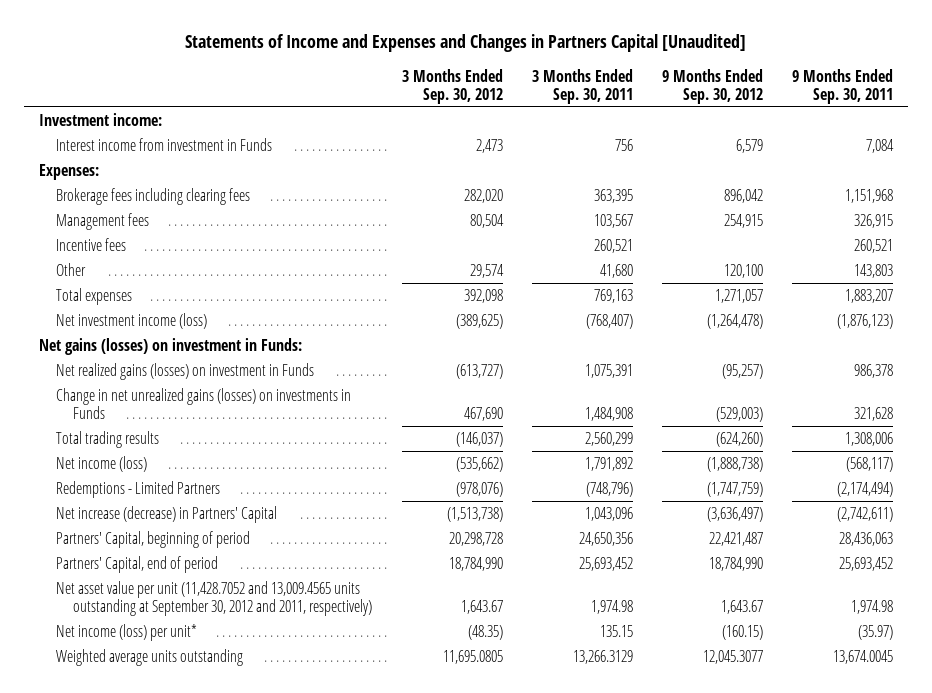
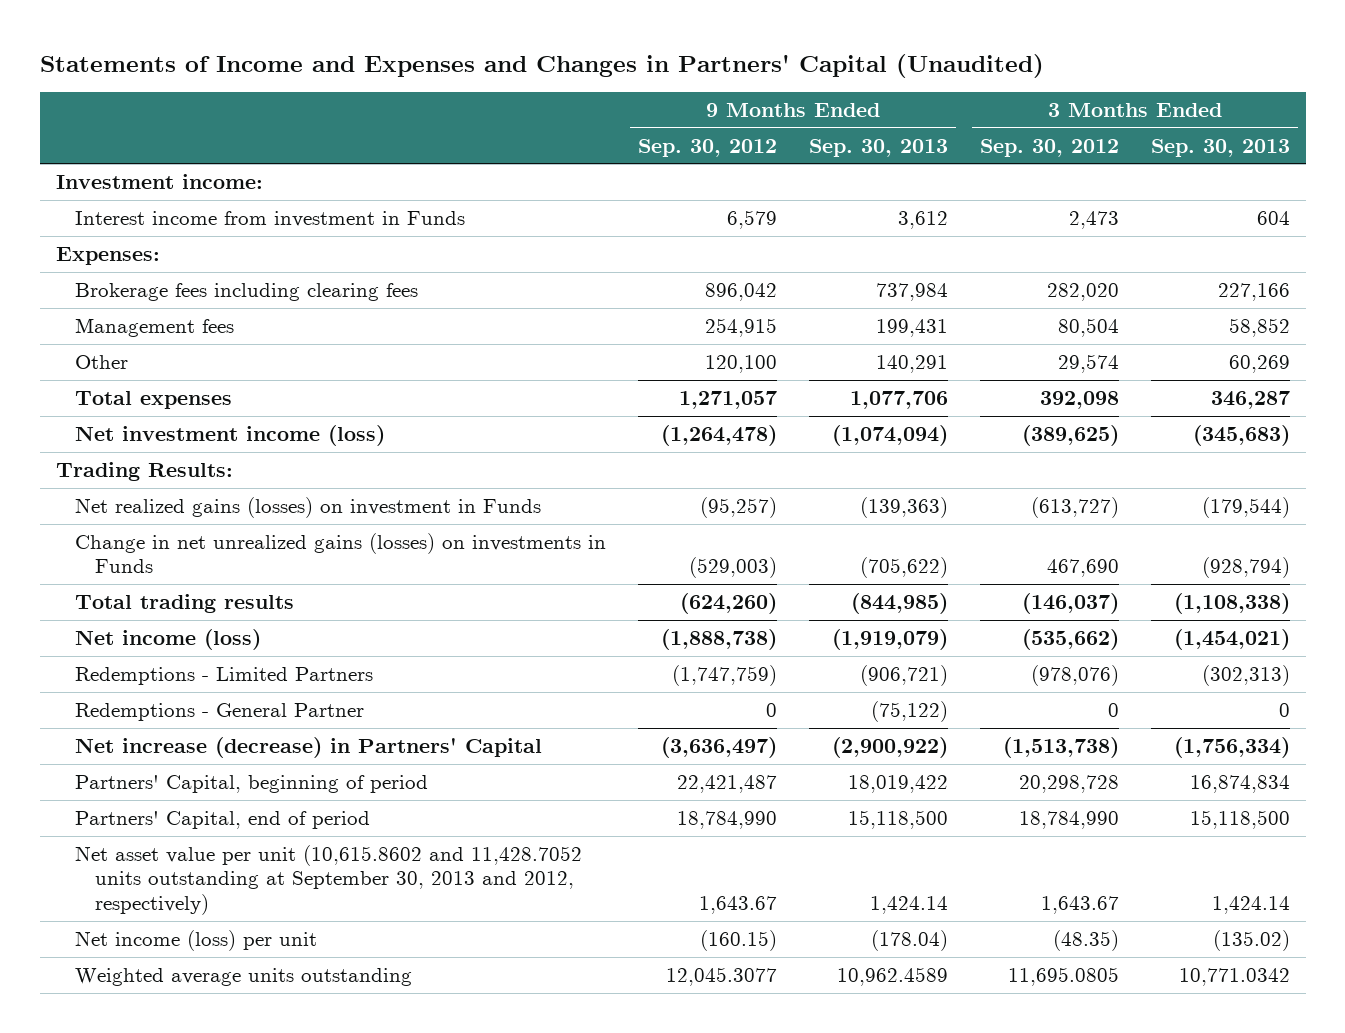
[185,34,747,53] Statements of Income and Expenses and Changes in Partners Capital [Unaudited] -> [39,53,1044,78] Statements of Income and Expenses and Changes in Partners' Capital (Unaudited)
[531,68,633,104] 3 Months Ended Sep. 30, 2011 -> none
[792,68,894,104] 9 Months Ended Sep. 30, 2011 -> none
none -> [809,138,949,157] Sep. 30, 2013
none -> [1150,138,1290,157] Sep. 30, 2013
[56,238,127,252] Incentive fees -> none
[38,338,302,356] Net gains (losses) on investment in Funds: -> none
none -> [55,461,233,481] Trading Results:
none -> [75,702,365,721] Redemptions - General Partner
[56,581,373,616] Net asset value per unit (11,428.7052 and 13,009.4565 units outstanding at September 30, 2012 and 2011, respectively) -> [75,844,583,915] Net asset value per unit (10,615.8602 and 11,428.7052 units outstanding at September 30, 2013 and 2012, respectively)
[56,624,198,642] Net income (loss) per unit* -> [75,929,318,951] Net income (loss) per unit

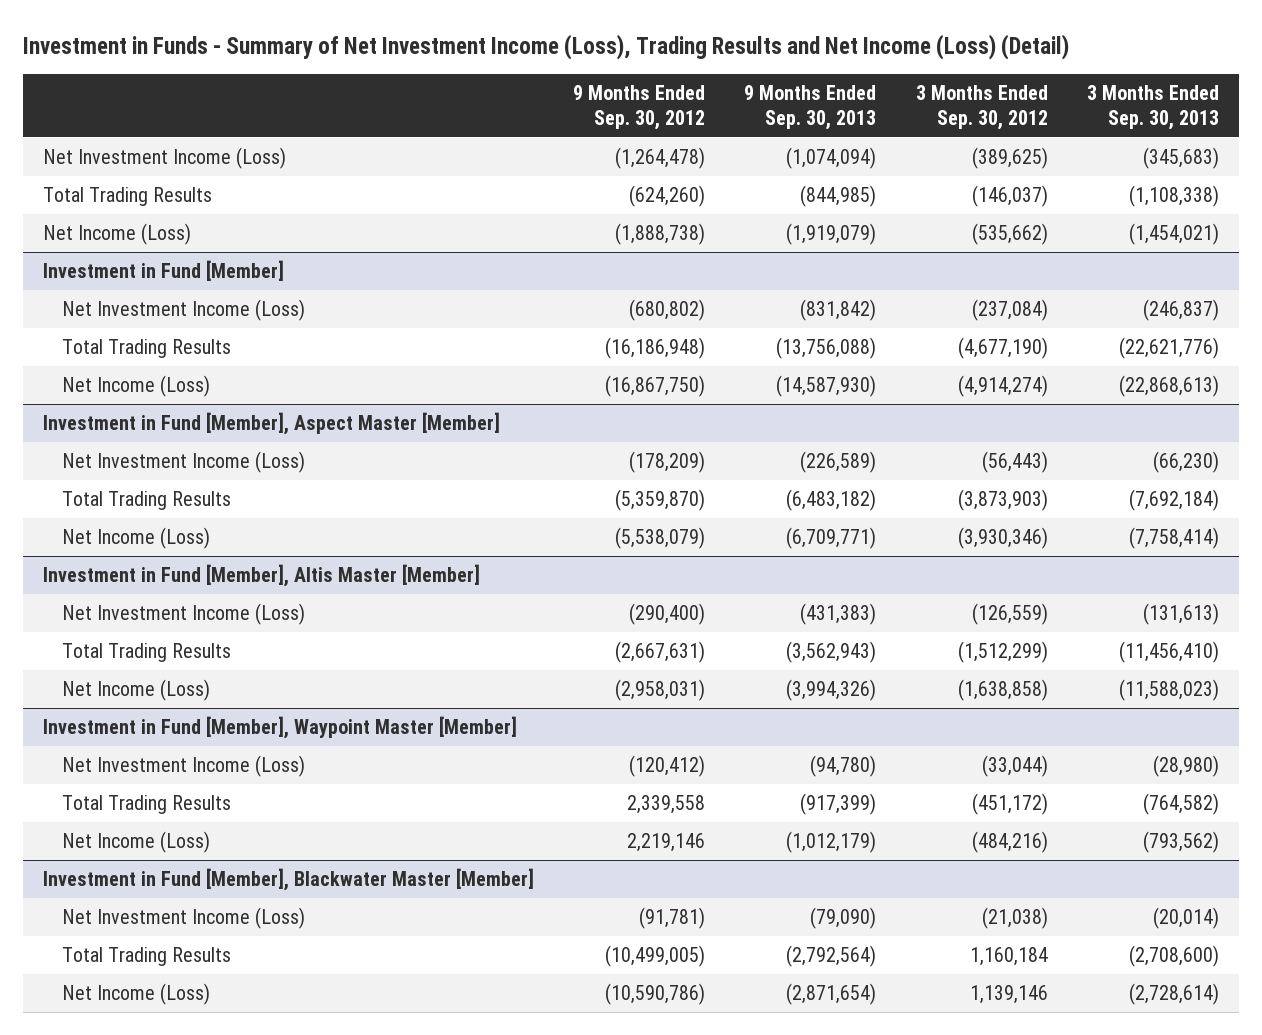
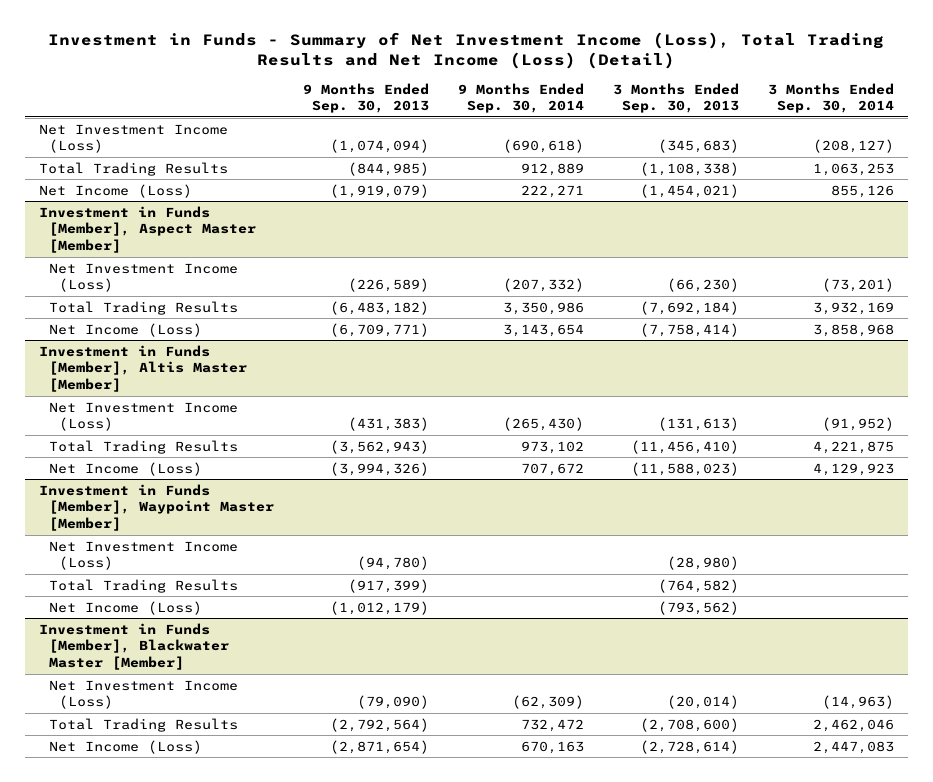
[22,33,1069,60] Investment in Funds - Summary of Net Investment Income (Loss), Trading Results and Net Income (Loss) (Detail) -> [48,31,885,70] Investment in Funds - Summary of Net Investment Income (Loss), Total Trading Results and Net Income (Loss) (Detail)
[572,84,705,130] 9 Months Ended Sep. 30, 2012 -> none
[915,84,1048,130] 3 Months Ended Sep. 30, 2012 -> none
none -> [457,82,584,114] 9 Months Ended Sep. 30, 2014
none -> [767,82,894,114] 3 Months Ended Sep. 30, 2014
[42,260,284,282] Investment in Fund [Member] -> none
[61,299,305,322] Net Investment Income (Loss) -> none
[61,339,231,359] Total Trading Results -> none
[61,375,210,398] Net Income (Loss) -> none
[42,412,500,436] Investment in Fund [Member], Aspect Master [Member] -> [39,205,257,254] Investment in Funds [Member], Aspect Master [Member]
[42,564,480,588] Investment in Fund [Member], Altis Master [Member] -> [39,344,248,393] Investment in Funds [Member], Altis Master [Member]
[42,716,517,740] Investment in Fund [Member], Waypoint Master [Member] -> [39,483,275,532] Investment in Funds [Member], Waypoint Master [Member]
[42,868,534,892] Investment in Fund [Member], Blackwater Master [Member] -> [39,622,230,671] Investment in Funds [Member], Blackwater Master [Member]

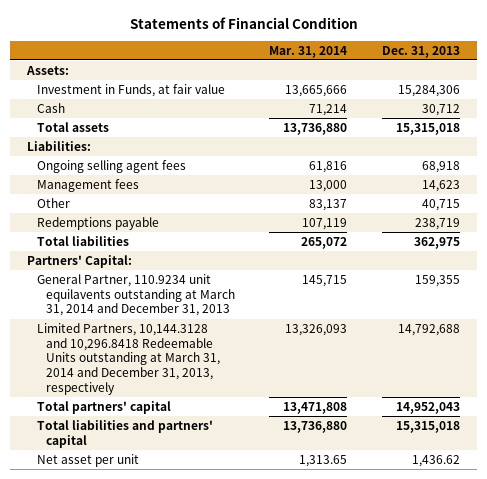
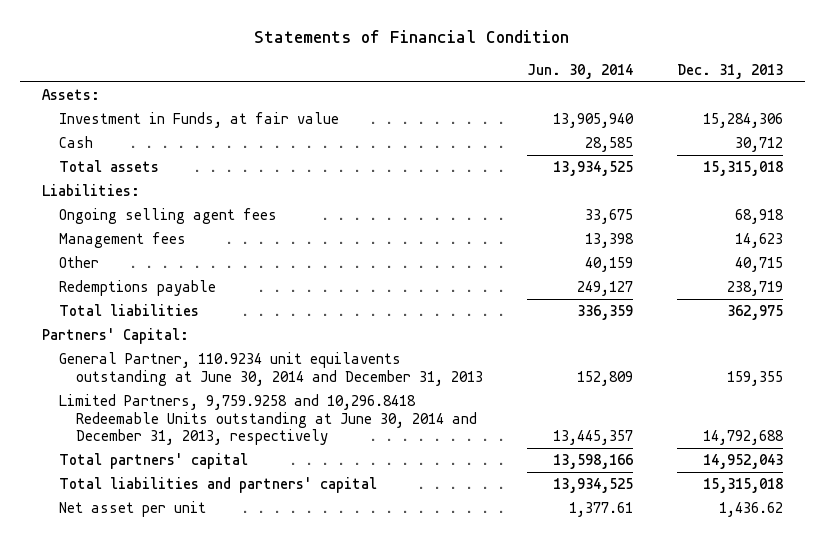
[269,45,348,58] Mar. 31, 2014 -> none
none -> [527,64,634,80] Jun. 30, 2014
[36,274,235,317] General Partner, 110.9234 unit equilavents outstanding at March 31, 2014 and December 31, 2013 -> [58,352,484,386] General Partner, 110.9234 unit equilavents outstanding at June 30, 2014 and December 31, 2013
[36,323,220,395] Limited Partners, 10,144.3128 and 10,296.8418 Redeemable Units outstanding at March 31, 2014 and December 31, 2013, respectively -> [58,394,478,446] Limited Partners, 9,759.9258 and 10,296.8418 Redeemable Units outstanding at June 30, 2014 and December 31, 2013, respectively

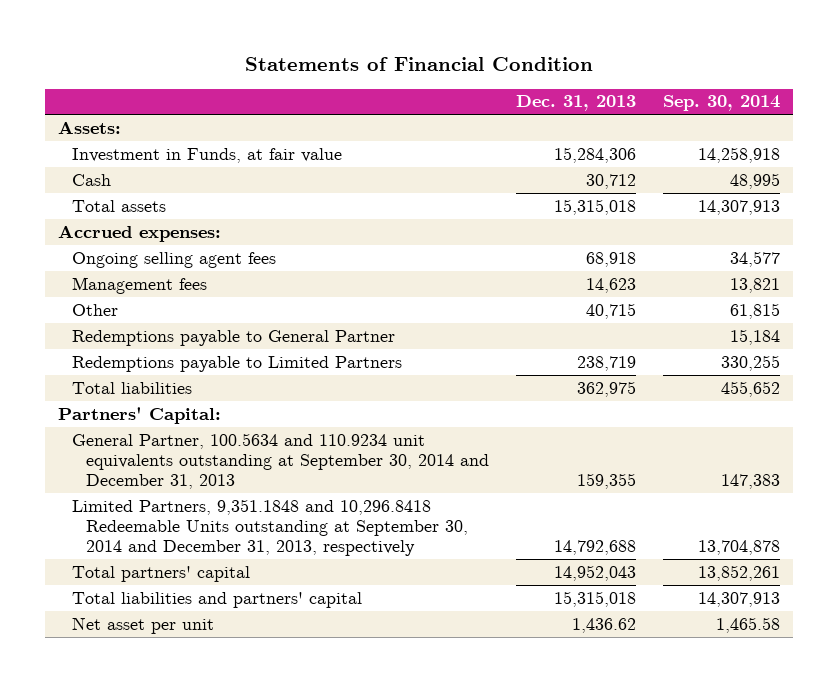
[527,64,634,80] Jun. 30, 2014 -> none
none -> [662,95,780,112] Sep. 30, 2014
[41,184,140,197] Liabilities: -> none
none -> [57,224,221,242] Accrued expenses:
none -> [71,329,395,346] Redemptions payable to General Partner
[58,280,216,297] Redemptions payable -> [71,355,402,372] Redemptions payable to Limited Partners
[58,352,484,386] General Partner, 110.9234 unit equilavents outstanding at June 30, 2014 and December 31, 2013 -> [71,432,490,489] General Partner, 100.5634 and 110.9234 unit equivalents outstanding at September 30, 2014 and December 31, 2013
[58,394,478,446] Limited Partners, 9,759.9258 and 10,296.8418 Redeemable Units outstanding at June 30, 2014 and December 31, 2013, respectively -> [71,498,469,556] Limited Partners, 9,351.1848 and 10,296.8418 Redeemable Units outstanding at September 30, 2014 and December 31, 2013, respectively

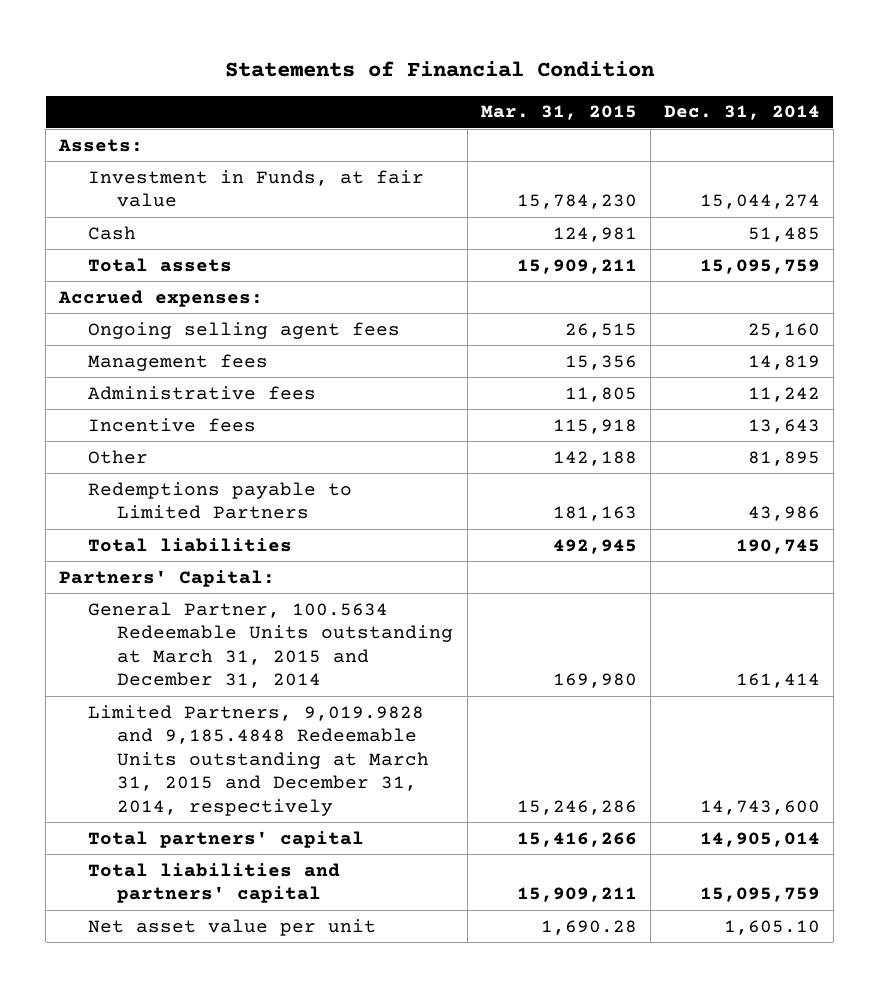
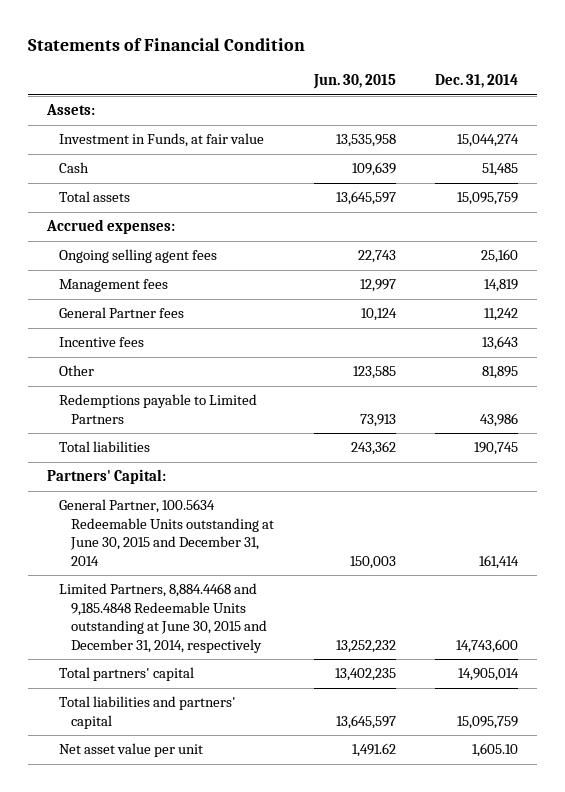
[480,105,637,121] Mar. 31, 2015 -> none
none -> [312,74,396,90] Jun. 30, 2015
[88,385,317,400] Administrative fees -> [59,307,185,319] General Partner fees
[88,601,454,689] General Partner, 100.5634 Redeemable Units outstanding at March 31, 2015 and December 31, 2014 -> [59,499,275,566] General Partner, 100.5634 Redeemable Units outstanding at June 30, 2015 and December 31, 2014
[88,704,430,816] Limited Partners, 9,019.9828 and 9,185.4848 Redeemable Units outstanding at March 31, 2015 and December 31, 2014, respectively -> [59,583,268,653] Limited Partners, 8,884.4468 and 9,185.4848 Redeemable Units outstanding at June 30, 2015 and December 31, 2014, respectively

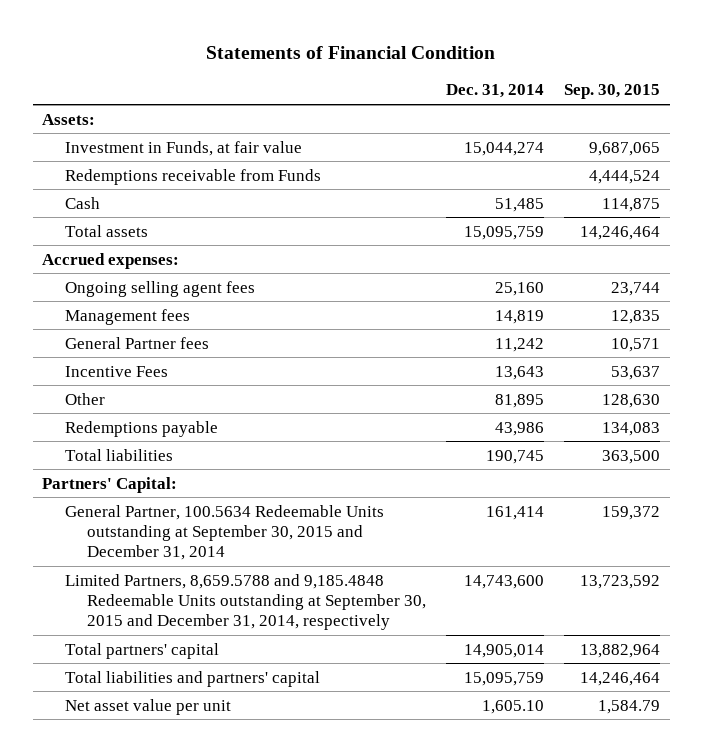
[312,74,396,90] Jun. 30, 2015 -> none
none -> [563,84,660,100] Sep. 30, 2015
none -> [64,168,321,185] Redemptions receivable from Funds
[59,337,145,348] Incentive fees -> [64,365,168,377] Incentive Fees
[59,394,258,424] Redemptions payable to Limited Partners -> [64,420,218,437] Redemptions payable
[59,499,275,566] General Partner, 100.5634 Redeemable Units outstanding at June 30, 2015 and December 31, 2014 -> [64,504,384,560] General Partner, 100.5634 Redeemable Units outstanding at September 30, 2015 and December 31, 2014
[59,583,268,653] Limited Partners, 8,884.4468 and 9,185.4848 Redeemable Units outstanding at June 30, 2015 and December 31, 2014, respectively -> [64,573,426,630] Limited Partners, 8,659.5788 and 9,185.4848 Redeemable Units outstanding at September 30, 2015 and December 31, 2014, respectively

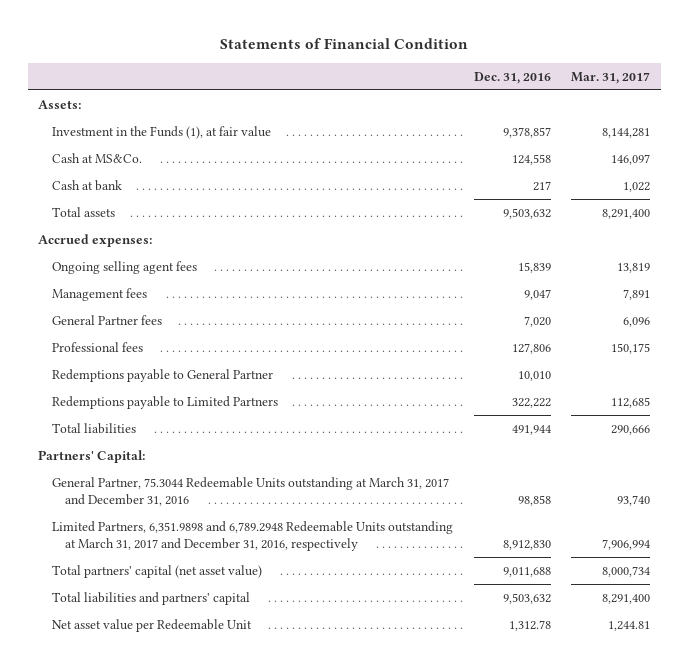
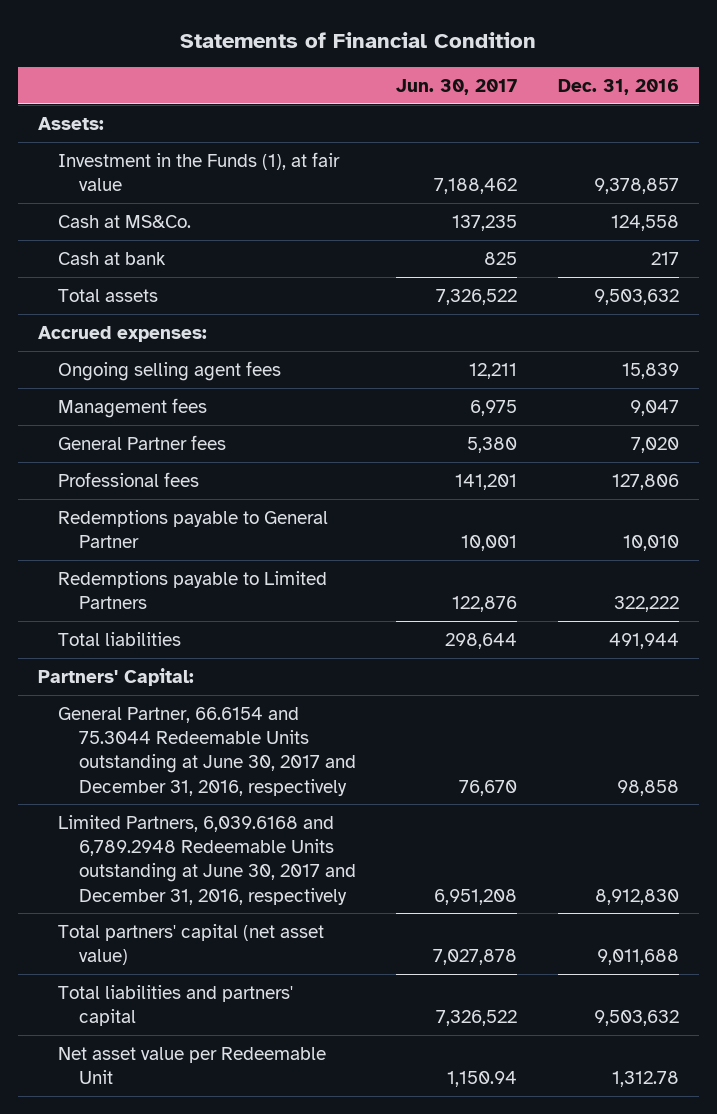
[571,71,651,84] Mar. 31, 2017 -> none
none -> [396,78,518,95] Jun. 30, 2017
[51,476,449,506] General Partner, 75.3044 Redeemable Units outstanding at March 31, 2017 and December 31, 2016 -> [58,706,356,796] General Partner, 66.6154 and 75.3044 Redeemable Units outstanding at June 30, 2017 and December 31, 2016, respectively
[51,520,453,551] Limited Partners, 6,351.9898 and 6,789.2948 Redeemable Units outstanding at March 31, 2017 and December 31, 2016, respectively -> [58,814,356,905] Limited Partners, 6,039.6168 and 6,789.2948 Redeemable Units outstanding at June 30, 2017 and December 31, 2016, respectively

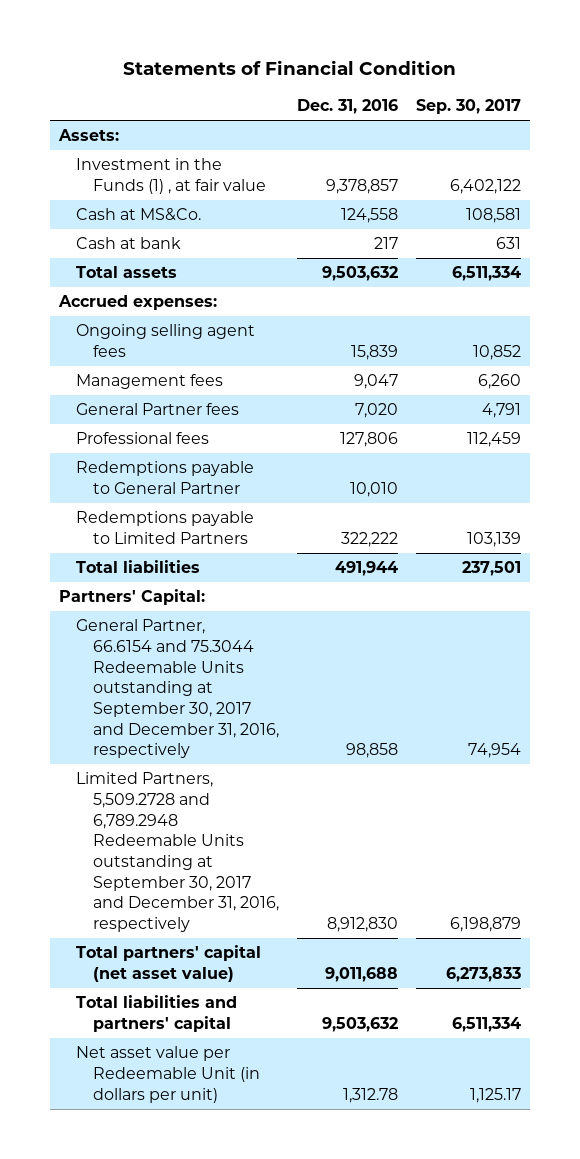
[396,78,518,95] Jun. 30, 2017 -> none
none -> [416,99,522,115] Sep. 30, 2017
[58,151,341,192] Investment in the Funds (1), at fair value -> [75,158,266,194] Investment in the Funds (1) , at fair value
[58,706,356,796] General Partner, 66.6154 and 75.3044 Redeemable Units outstanding at June 30, 2017 and December 31, 2016, respectively -> [75,619,279,759] General Partner, 66.6154 and 75.3044 Redeemable Units outstanding at September 30, 2017 and December 31, 2016, respectively
[58,814,356,905] Limited Partners, 6,039.6168 and 6,789.2948 Redeemable Units outstanding at June 30, 2017 and December 31, 2016, respectively -> [75,772,279,932] Limited Partners, 5,509.2728 and 6,789.2948 Redeemable Units outstanding at September 30, 2017 and December 31, 2016, respectively
[58,1046,327,1085] Net asset value per Redeemable Unit -> [75,1046,260,1103] Net asset value per Redeemable Unit (in dollars per unit)

